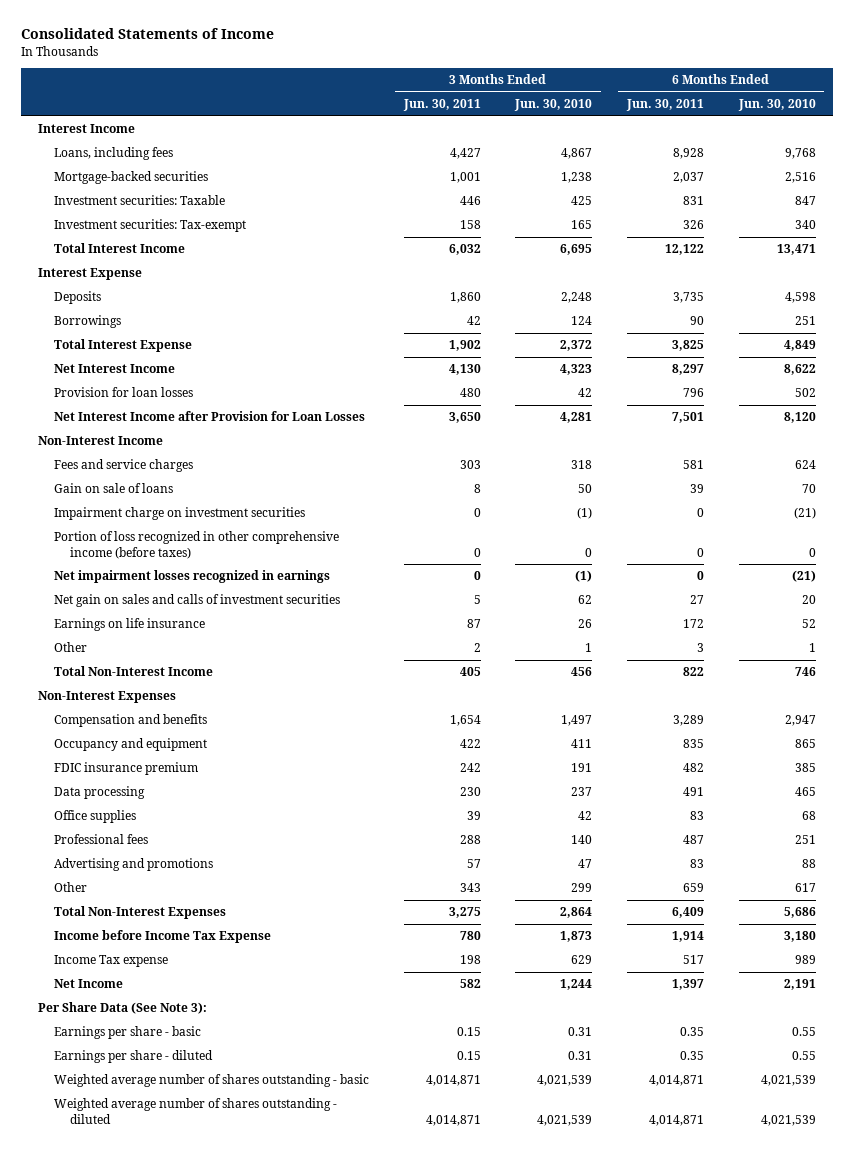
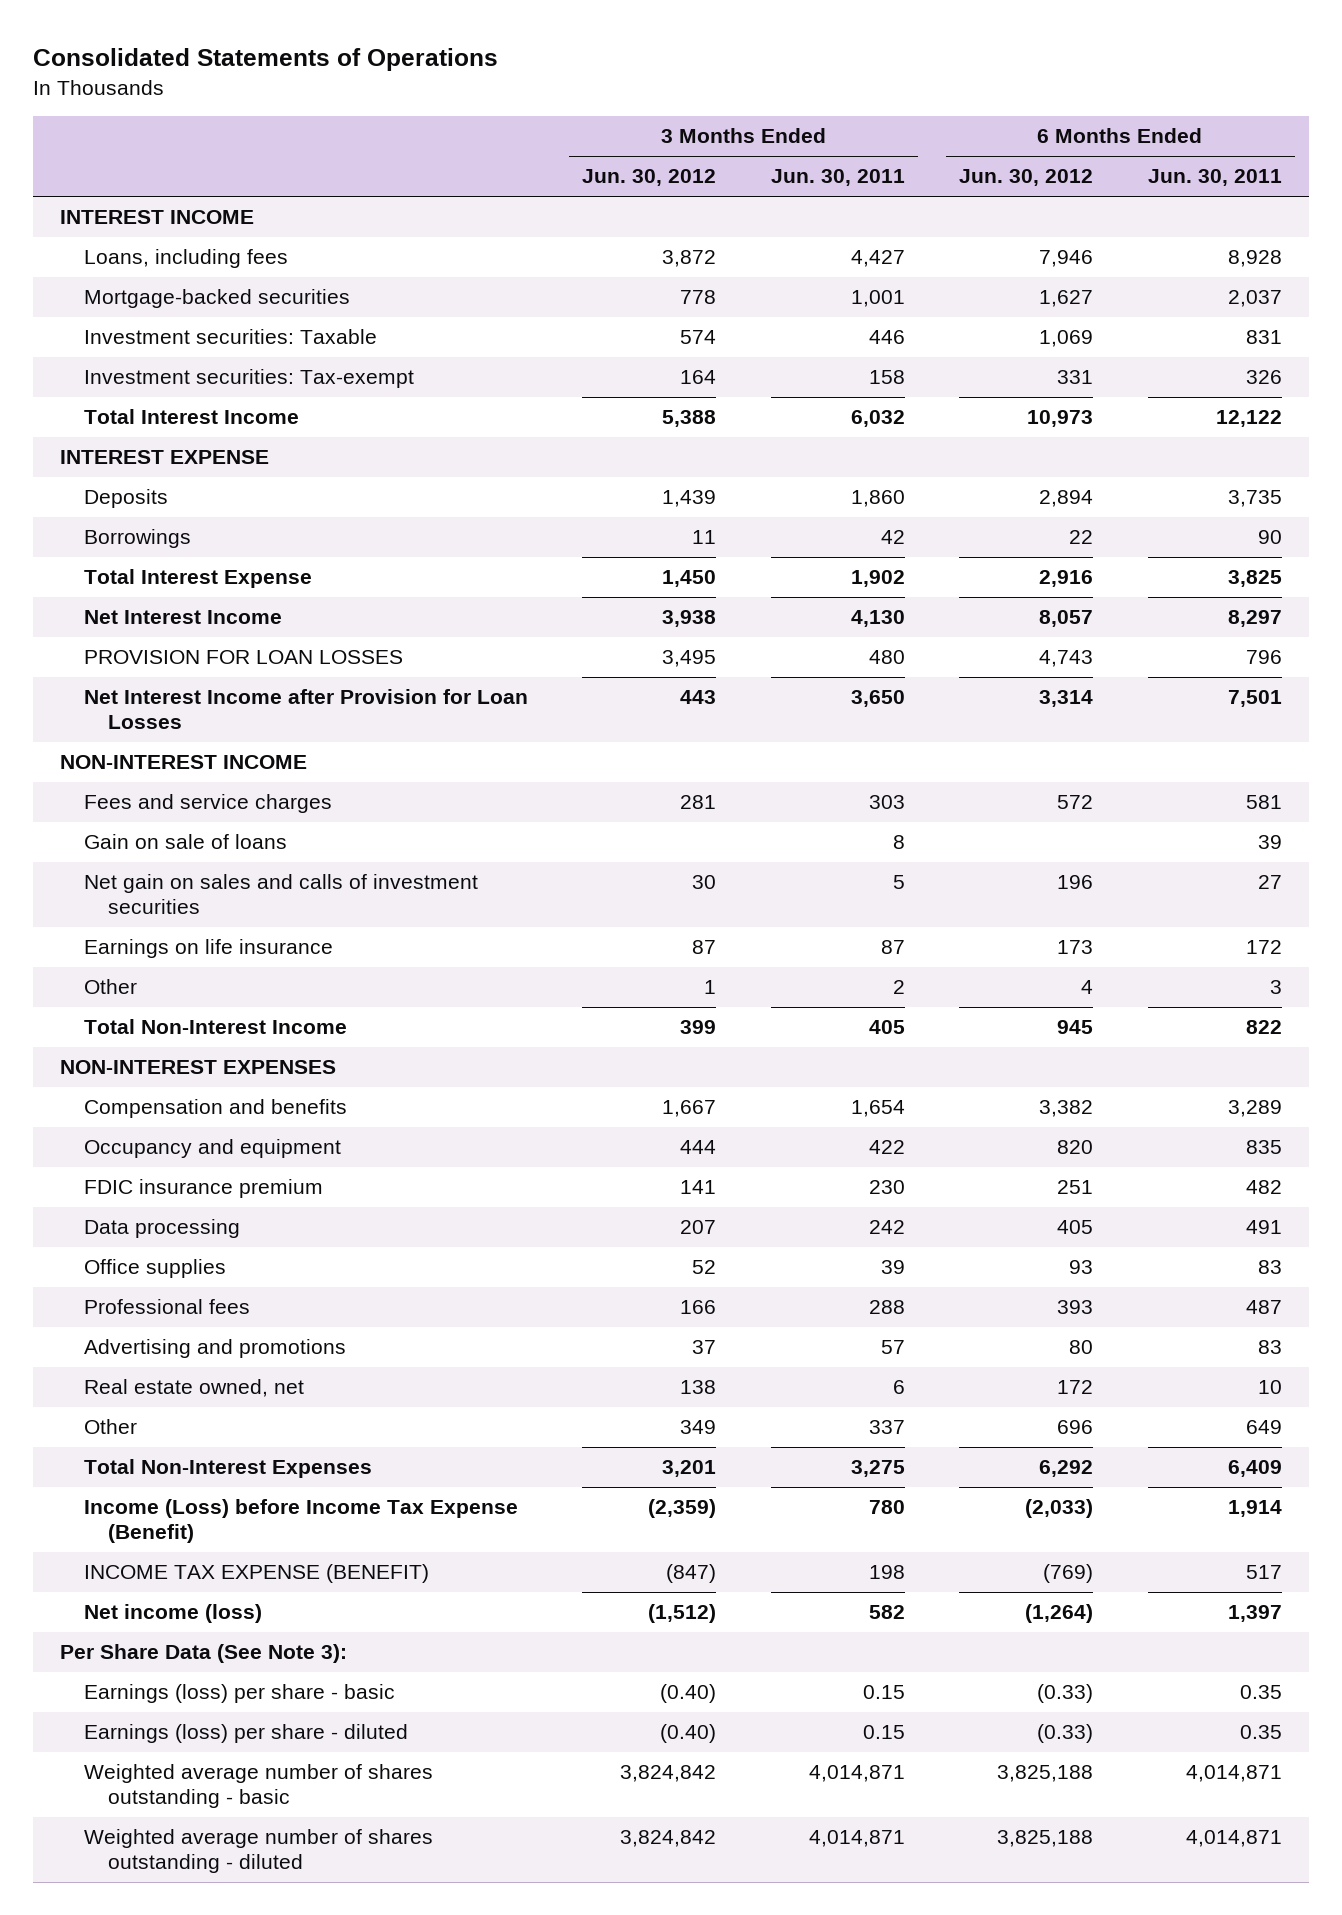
[20,28,274,40] Consolidated Statements of Income -> [33,48,499,72] Consolidated Statements of Operations
[514,99,593,112] Jun. 30, 2010 -> none
[737,99,816,112] Jun. 30, 2010 -> none
none -> [582,169,717,187] Jun. 30, 2012
none -> [959,169,1094,187] Jun. 30, 2012
[38,124,136,134] Interest Income -> [60,210,255,225] INTEREST INCOME
[38,268,143,281] Interest Expense -> [60,450,270,465] INTEREST EXPENSE
[53,387,193,398] Provision for loan losses -> [83,650,403,665] PROVISION FOR LOAN LOSSES
[38,436,164,446] Non-Interest Income -> [60,755,308,770] NON-INTEREST INCOME
[53,507,305,521] Impairment charge on investment securities -> none
[53,531,339,559] Portion of loss recognized in other comprehensive income (before taxes) -> none
[53,570,330,584] Net impairment losses recognized in earnings -> none
[38,691,177,704] Non-Interest Expenses -> [60,1060,337,1075] NON-INTEREST EXPENSES
[459,763,481,773] 242 -> [868,1180,905,1195] 230
[459,787,481,797] 230 -> [868,1220,905,1235] 242
none -> [83,1379,304,1398] Real estate owned, net
[459,883,481,893] 343 -> [868,1420,905,1435] 337
[683,883,705,893] 659 -> [1245,1420,1282,1435] 649
[53,930,271,944] Income before Income Tax Expense -> [83,1499,518,1544] Income (Loss) before Income Tax Expense (Benefit)
[53,955,168,968] Income Tax expense -> [83,1564,429,1584] INCOME TAX EXPENSE (BENEFIT)
[53,979,123,989] Net Income -> [83,1604,262,1624] Net income (loss)
[53,1026,201,1040] Earnings per share - basic -> [83,1684,395,1704] Earnings (loss) per share - basic
[53,1050,213,1064] Earnings per share - diluted -> [83,1724,408,1744] Earnings (loss) per share - diluted

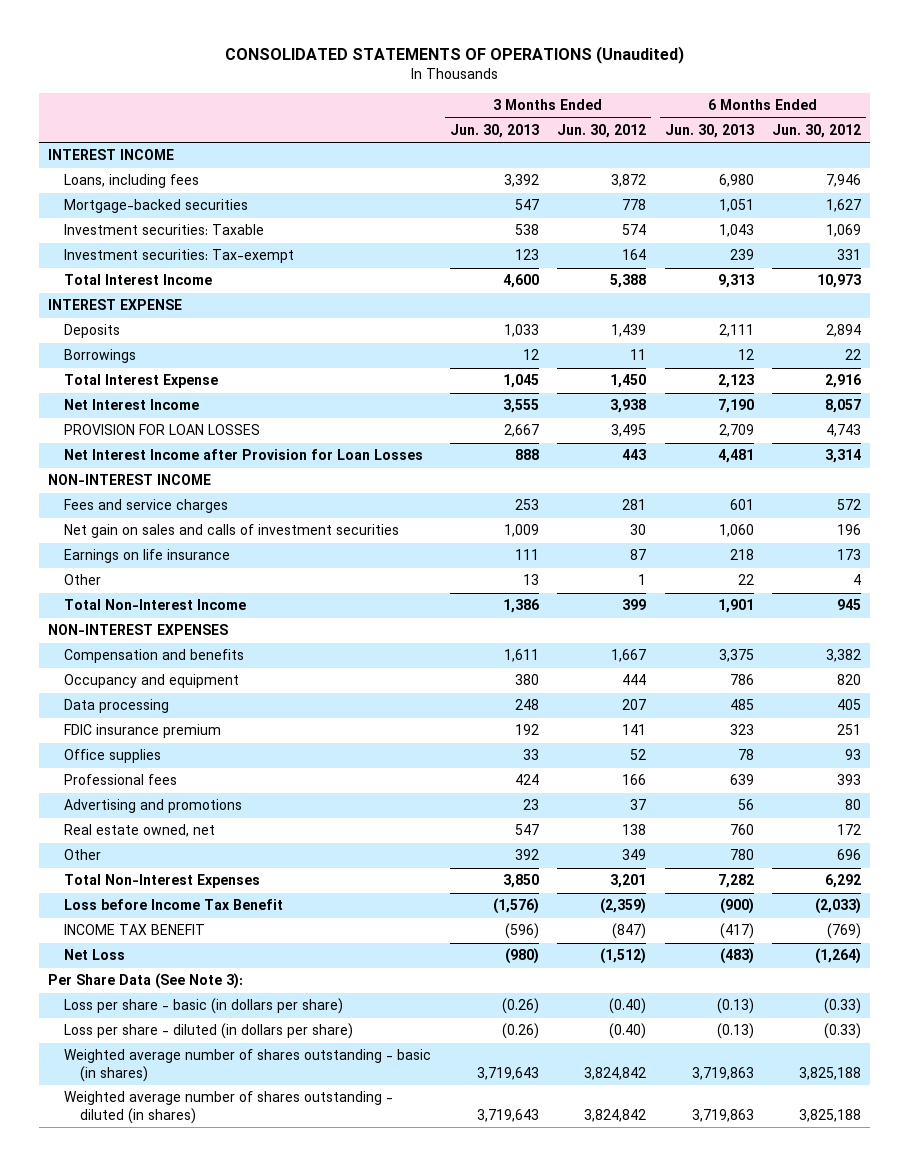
[33,48,499,72] Consolidated Statements of Operations -> [224,46,684,65] CONSOLIDATED STATEMENTS OF OPERATIONS (Unaudited)
[770,169,905,187] Jun. 30, 2011 -> none
[1147,169,1282,187] Jun. 30, 2011 -> none
none -> [449,123,539,138] Jun. 30, 2013
none -> [664,123,754,138] Jun. 30, 2013
[83,834,287,850] Gain on sale of loans -> none
[83,1179,323,1199] FDIC insurance premium -> [63,724,221,739] FDIC insurance premium
[83,1499,518,1544] Income (Loss) before Income Tax Expense (Benefit) -> [63,899,283,911] Loss before Income Tax Benefit
[83,1564,429,1584] INCOME TAX EXPENSE (BENEFIT) -> [63,924,205,936] INCOME TAX BENEFIT
[83,1604,262,1624] Net income (loss) -> [63,949,125,961] Net Loss
[83,1684,395,1704] Earnings (loss) per share - basic -> [63,998,343,1015] Loss per share - basic (in dollars per share)
[83,1724,408,1744] Earnings (loss) per share - diluted -> [63,1023,353,1040] Loss per share - diluted (in dollars per share)
[83,1764,433,1809] Weighted average number of shares outstanding - basic -> [63,1049,431,1082] Weighted average number of shares outstanding - basic (in shares)
[83,1829,433,1874] Weighted average number of shares outstanding - diluted -> [63,1091,393,1124] Weighted average number of shares outstanding - diluted (in shares)

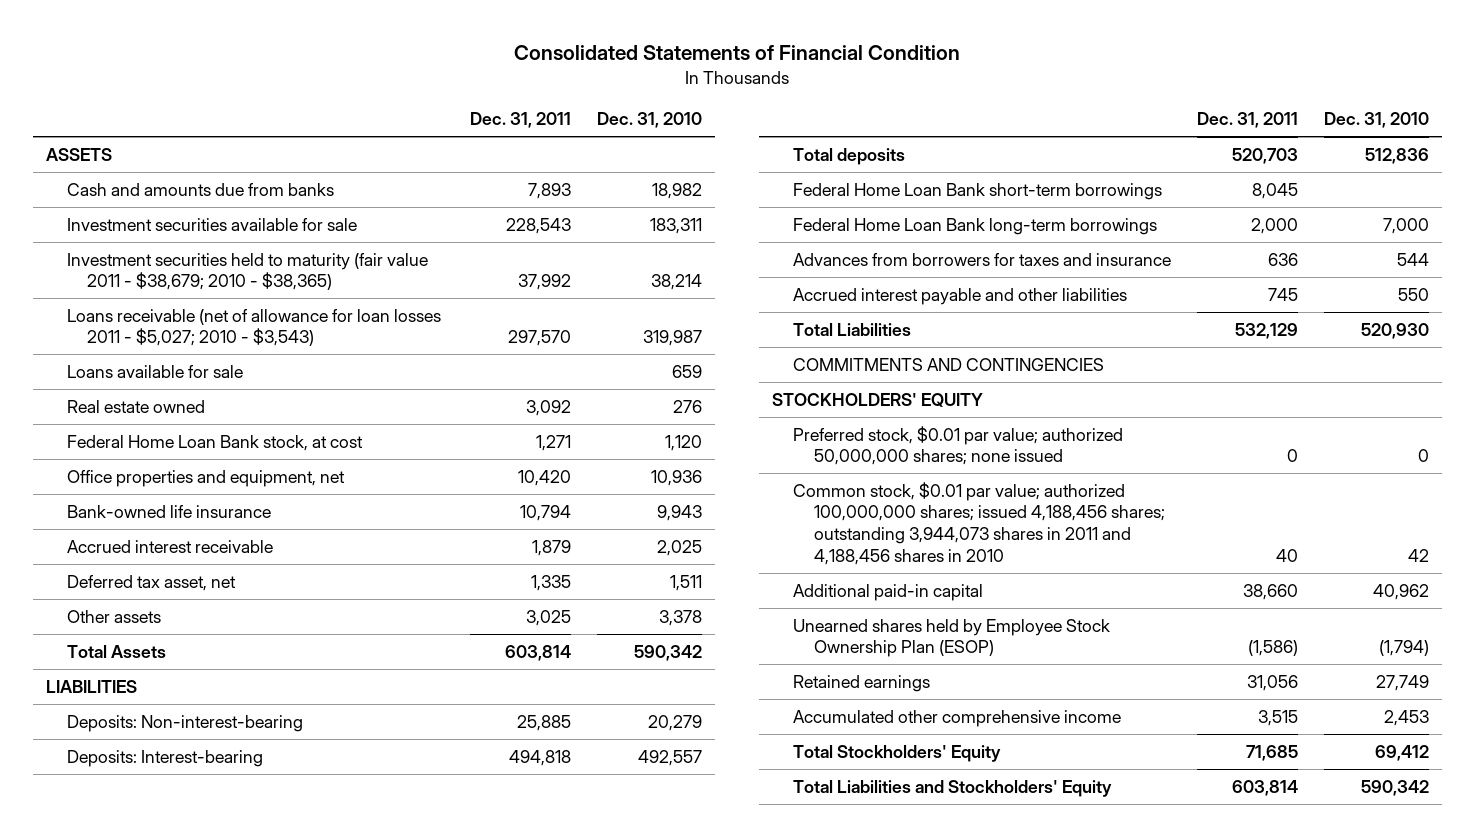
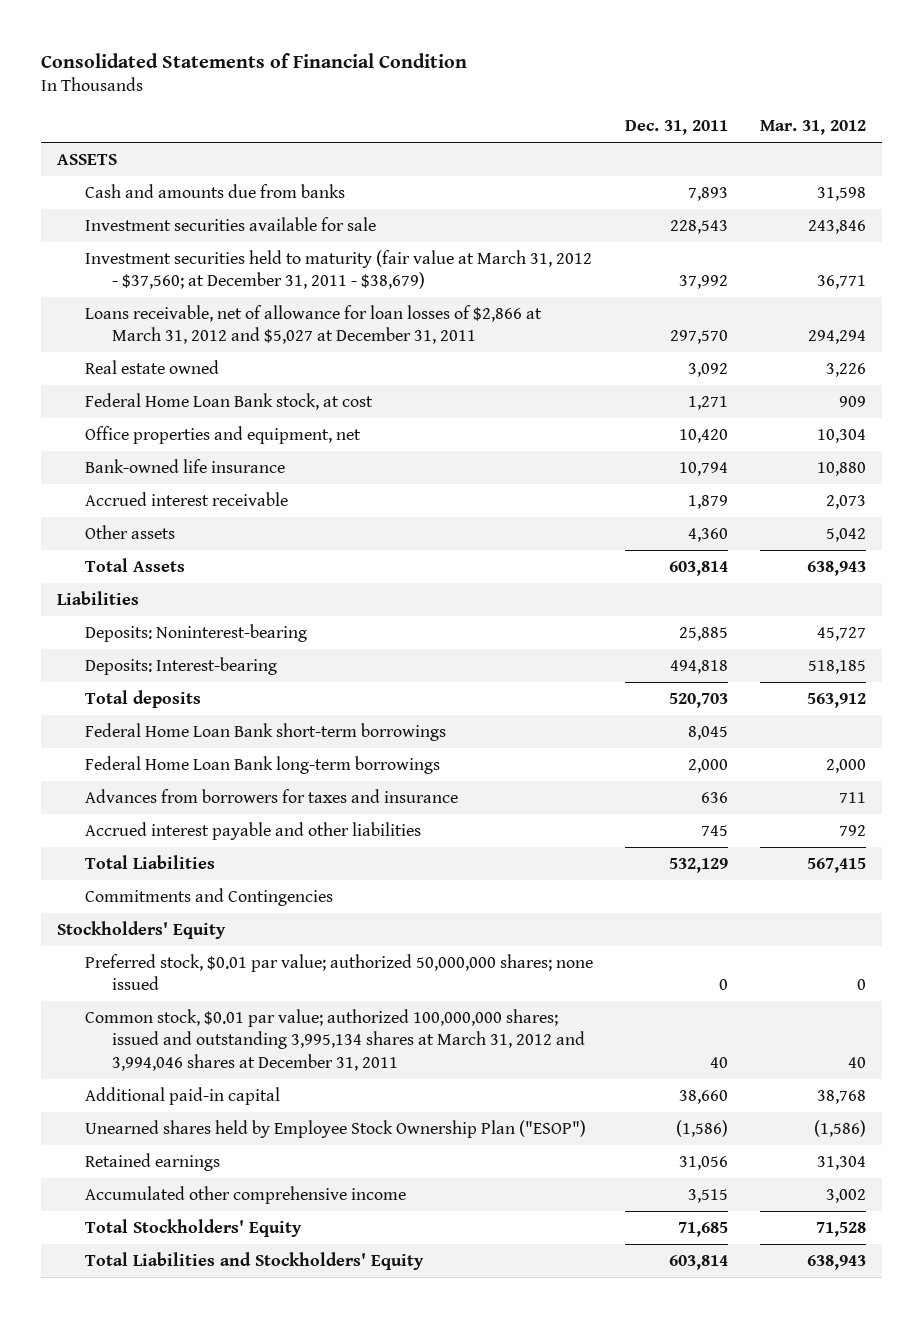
[597,112,703,129] Dec. 31, 2010 -> none
none -> [760,119,867,135] Mar. 31, 2012
[66,364,243,378] Loans available for sale -> none
[66,252,428,291] Investment securities held to maturity (fair value 2011 - $38,679; 2010 - $38,365) -> [84,249,592,290] Investment securities held to maturity (fair value at March 31, 2012 - $37,560; at December 31, 2011 - $38,679)
[66,308,441,347] Loans receivable (net of allowance for loan losses 2011 - $5,027; 2010 - $3,543) -> [84,304,542,345] Loans receivable, net of allowance for loan losses of $2,866 at March 31, 2012 and $5,027 at December 31, 2011
[66,574,236,591] Deferred tax asset, net -> none
[526,609,572,626] 3,025 -> [687,527,728,542] 4,360
[45,679,137,693] LIABILITIES -> [56,590,139,605] Liabilities
[66,714,303,732] Deposits: Non-interest-bearing -> [84,623,307,642] Deposits: Noninterest-bearing
[793,357,1105,371] COMMITMENTS AND CONTINGENCIES -> [84,887,333,906] Commitments and Contingencies
[772,392,984,407] STOCKHOLDERS' EQUITY -> [56,920,226,939] Stockholders' Equity
[793,481,1166,565] Common stock, $0.01 par value; authorized 100,000,000 shares; issued 4,188,456 shares; outstanding 3,944,073 shares in 2011 and 4,188,456 shares in 2010 -> [84,1008,586,1071] Common stock, $0.01 par value; authorized 100,000,000 shares; issued and outstanding 3,995,134 shares at March 31, 2012 and 3,994,046 shares at December 31, 2011
[793,618,1111,658] Unearned shares held by Employee Stock Ownership Plan (ESOP) -> [84,1119,586,1138] Unearned shares held by Employee Stock Ownership Plan ("ESOP")

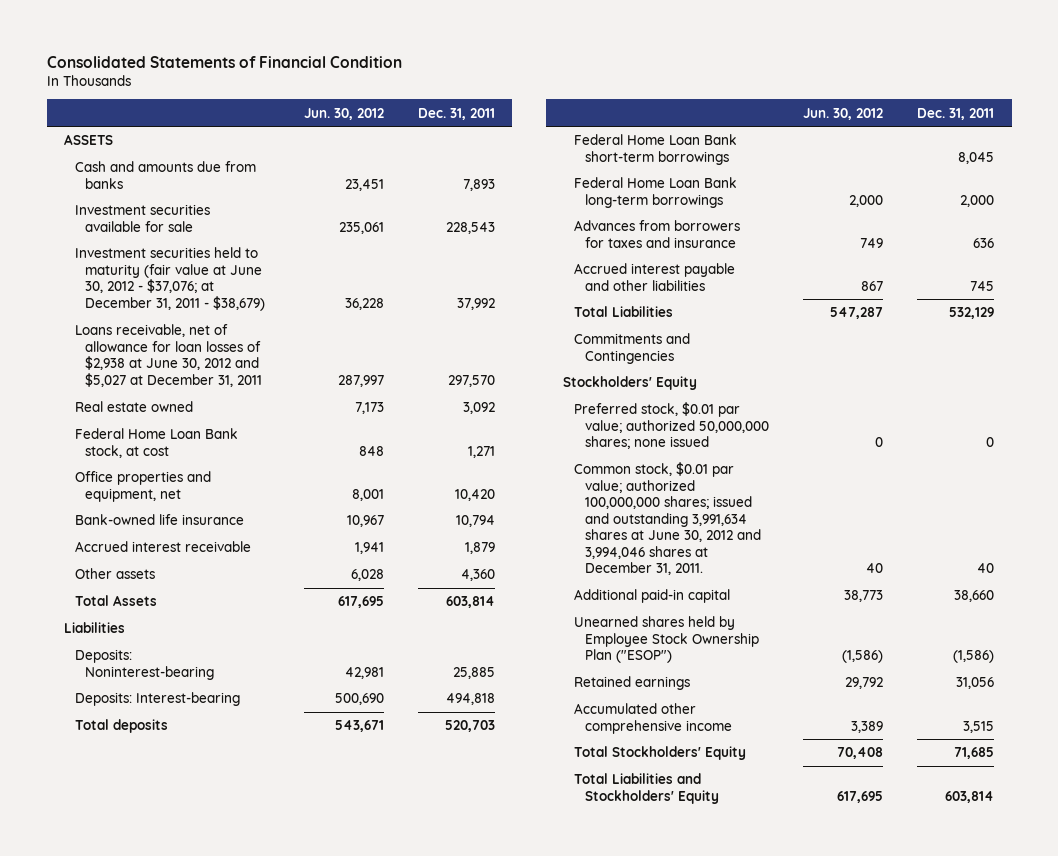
[760,119,867,135] Mar. 31, 2012 -> none
none -> [303,107,384,120] Jun. 30, 2012
[84,249,592,290] Investment securities held to maturity (fair value at March 31, 2012 - $37,560; at December 31, 2011 - $38,679) -> [74,247,266,311] Investment securities held to maturity (fair value at June 30, 2012 - $37,076; at December 31, 2011 - $38,679)
[84,304,542,345] Loans receivable, net of allowance for loan losses of $2,866 at March 31, 2012 and $5,027 at December 31, 2011 -> [74,324,263,387] Loans receivable, net of allowance for loan losses of $2,938 at June 30, 2012 and $5,027 at December 31, 2011
[84,1008,586,1071] Common stock, $0.01 par value; authorized 100,000,000 shares; issued and outstanding 3,995,134 shares at March 31, 2012 and 3,994,046 shares at December 31, 2011 -> [573,462,761,576] Common stock, $0.01 par value; authorized 100,000,000 shares; issued and outstanding 3,991,634 shares at June 30, 2012 and 3,994,046 shares at December 31, 2011.

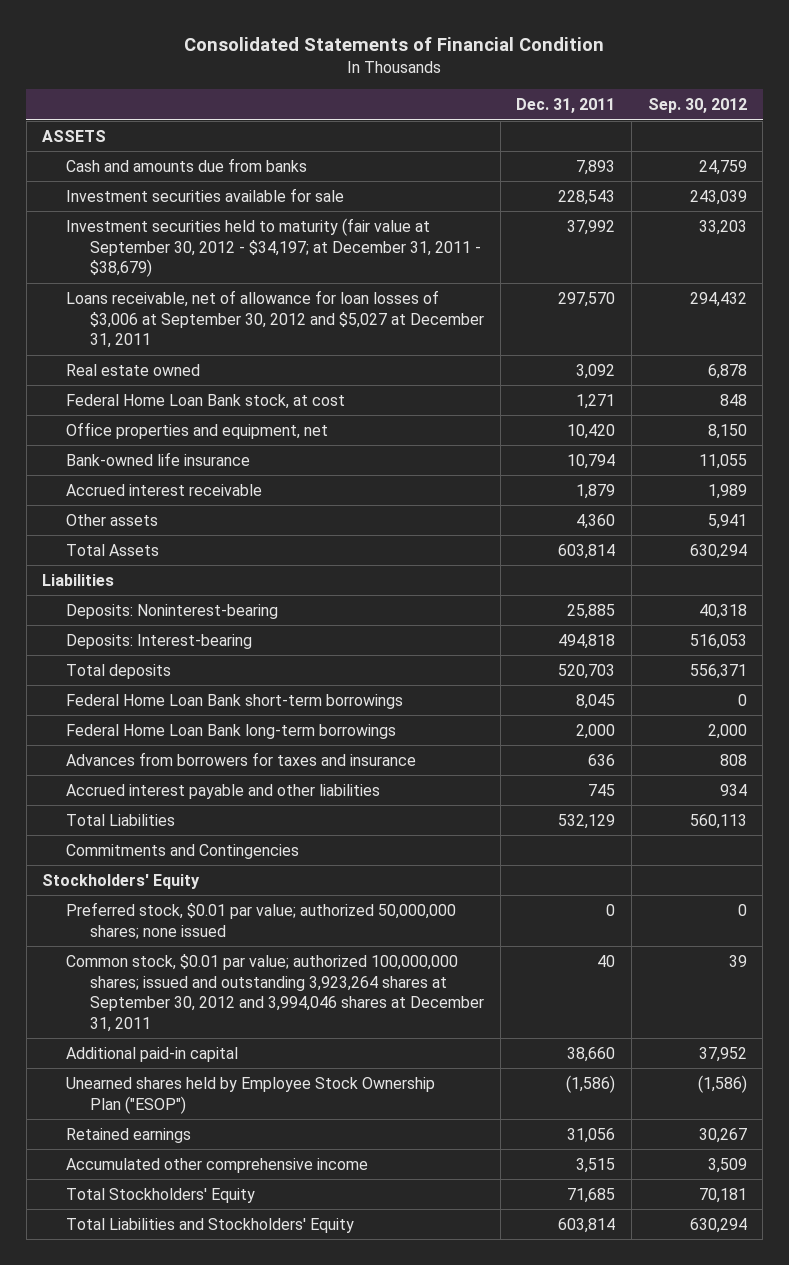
[303,107,384,120] Jun. 30, 2012 -> none
none -> [647,98,747,114] Sep. 30, 2012
[74,247,266,311] Investment securities held to maturity (fair value at June 30, 2012 - $37,076; at December 31, 2011 - $38,679) -> [66,217,482,278] Investment securities held to maturity (fair value at September 30, 2012 - $34,197; at December 31, 2011 - $38,679)
[74,324,263,387] Loans receivable, net of allowance for loan losses of $2,938 at June 30, 2012 and $5,027 at December 31, 2011 -> [66,289,485,349] Loans receivable, net of allowance for loan losses of $3,006 at September 30, 2012 and $5,027 at December 31, 2011
[573,462,761,576] Common stock, $0.01 par value; authorized 100,000,000 shares; issued and outstanding 3,991,634 shares at June 30, 2012 and 3,994,046 shares at December 31, 2011. -> [66,953,485,1032] Common stock, $0.01 par value; authorized 100,000,000 shares; issued and outstanding 3,923,264 shares at September 30, 2012 and 3,994,046 shares at December 31, 2011

